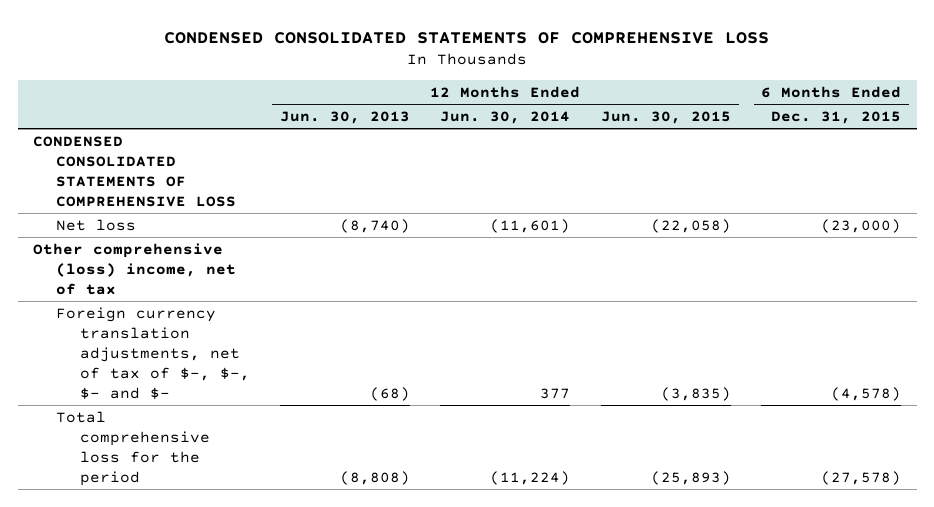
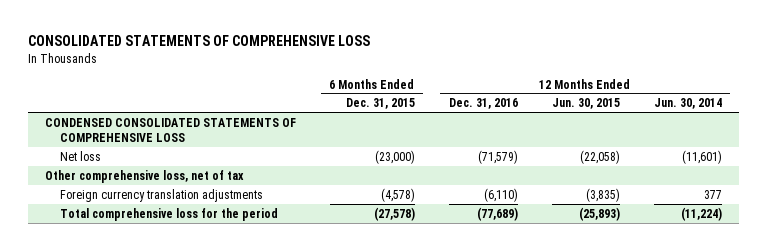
[164,31,770,44] CONDENSED CONSOLIDATED STATEMENTS OF COMPREHENSIVE LOSS -> [27,35,370,47] CONSOLIDATED STATEMENTS OF COMPREHENSIVE LOSS
[279,111,410,125] Jun. 30, 2013 -> none
none -> [448,98,518,110] Dec. 31, 2016
[32,242,237,295] Other comprehensive (loss) income, net of tax -> [44,169,244,183] Other comprehensive loss, net of tax
[56,306,250,400] Foreign currency translation adjustments, net of tax of $-, $-, $- and $- -> [60,188,264,202] Foreign currency translation adjustments

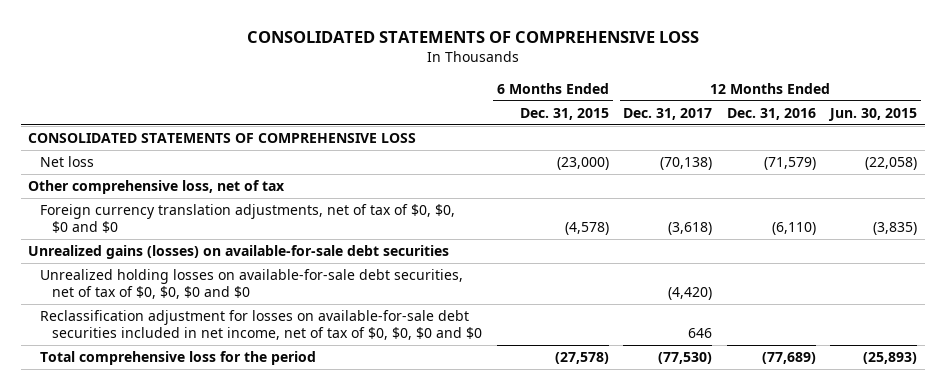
[653,98,722,110] Jun. 30, 2014 -> none
none -> [623,107,713,120] Dec. 31, 2017
[44,117,296,142] CONDENSED CONSOLIDATED STATEMENTS OF COMPREHENSIVE LOSS -> [28,133,417,144] CONSOLIDATED STATEMENTS OF COMPREHENSIVE LOSS
[60,188,264,202] Foreign currency translation adjustments -> [40,204,456,233] Foreign currency translation adjustments, net of tax of $0, $0, $0 and $0
none -> [28,245,450,260] Unrealized gains (losses) on available-for-sale debt securities
none -> [40,269,464,299] Unrealized holding losses on available-for-sale debt securities, net of tax of $0, $0, $0 and $0
none -> [40,310,483,340] Reclassification adjustment for losses on available-for-sale debt securities included in net income, net of tax of $0, $0, $0 and $0

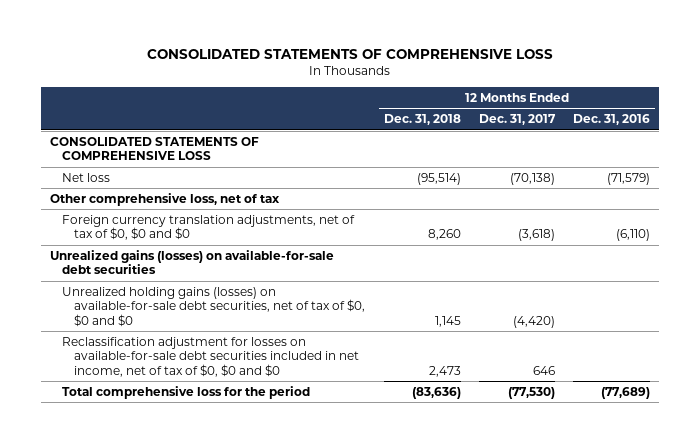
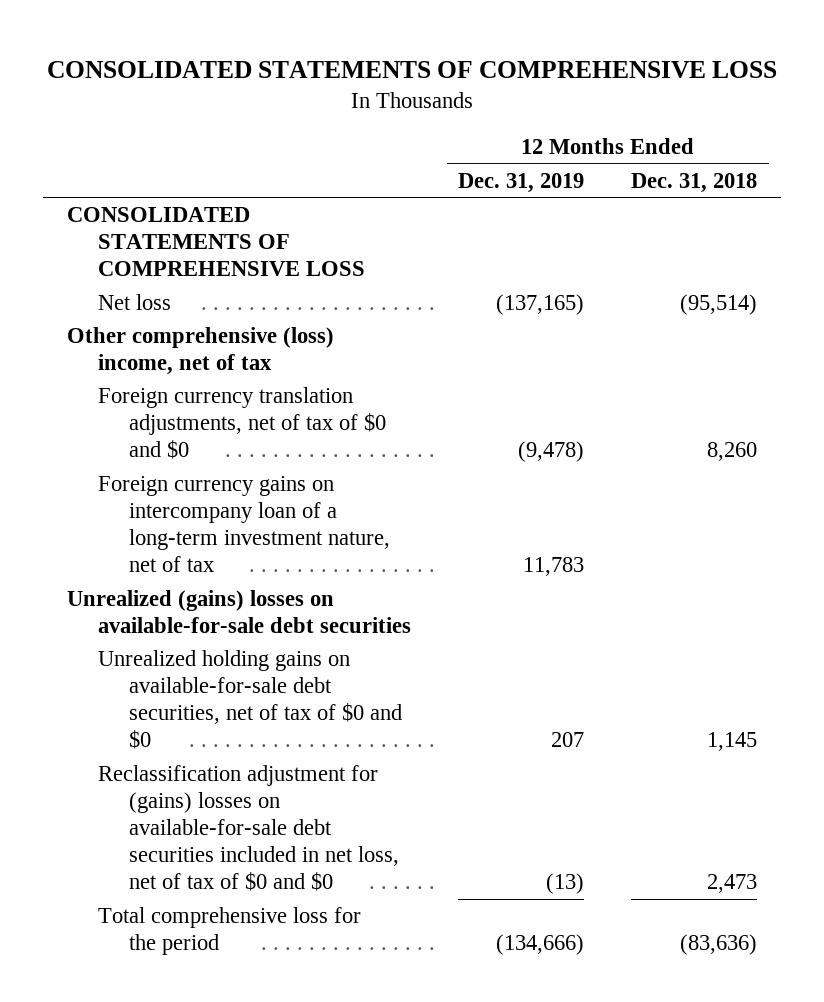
[478,114,556,126] Dec. 31, 2017 -> none
[573,114,651,126] Dec. 31, 2016 -> none
none -> [458,172,585,193] Dec. 31, 2019
[49,192,280,206] Other comprehensive loss, net of tax -> [66,326,334,376] Other comprehensive (loss) income, net of tax
[62,214,356,241] Foreign currency translation adjustments, net of tax of $0, $0 and $0 -> [98,386,387,460] Foreign currency translation adjustments, net of tax of $0 and $0
none -> [98,475,391,573] Foreign currency gains on intercompany loan of a long-term investment nature, net of tax
[49,249,334,275] Unrealized gains (losses) on available-for-sale debt securities -> [66,589,412,634] Unrealized (gains) losses on available-for-sale debt securities
[62,286,366,327] Unrealized holding gains (losses) on available-for-sale debt securities, net of tax of $0, $0 and $0 -> [98,649,403,750] Unrealized holding gains on available-for-sale debt securities, net of tax of $0 and $0
[62,336,360,377] Reclassification adjustment for losses on available-for-sale debt securities included in net income, net of tax of $0, $0 and $0 -> [98,764,400,892] Reclassification adjustment for (gains) losses on available-for-sale debt securities included in net loss, net of tax of $0 and $0

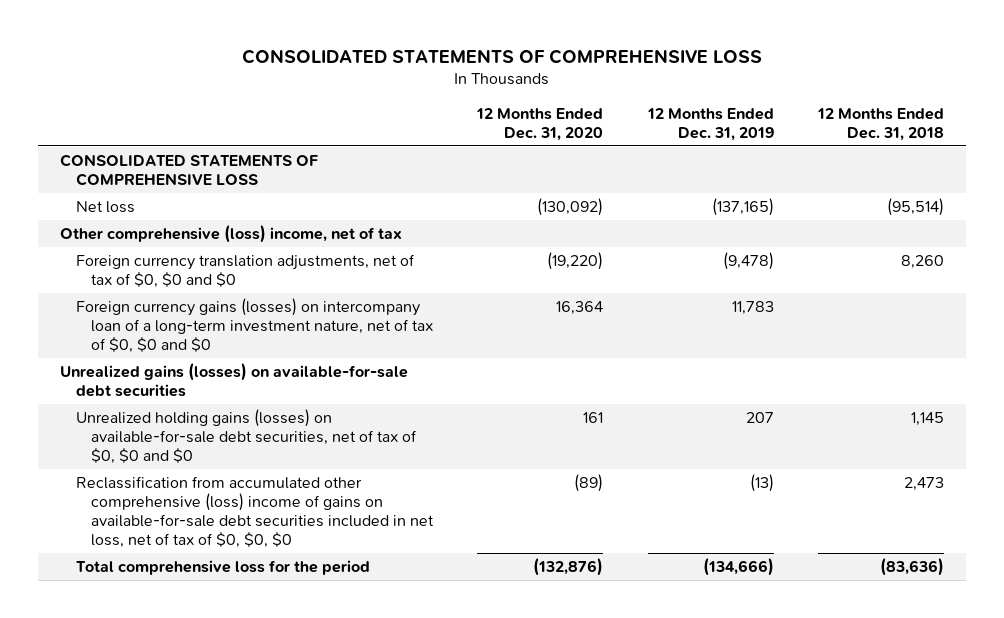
none -> [476,107,604,142] 12 Months Ended Dec. 31, 2020
[98,386,387,460] Foreign currency translation adjustments, net of tax of $0 and $0 -> [75,253,415,288] Foreign currency translation adjustments, net of tax of $0, $0 and $0
[98,475,391,573] Foreign currency gains on intercompany loan of a long-term investment nature, net of tax -> [75,297,434,353] Foreign currency gains (losses) on intercompany loan of a long-term investment nature, net of tax of $0, $0 and $0
[66,589,412,634] Unrealized (gains) losses on available-for-sale debt securities -> [60,362,409,397] Unrealized gains (losses) on available-for-sale debt securities
[98,649,403,750] Unrealized holding gains on available-for-sale debt securities, net of tax of $0 and $0 -> [75,408,418,464] Unrealized holding gains (losses) on available-for-sale debt securities, net of tax of $0, $0 and $0
[98,764,400,892] Reclassification adjustment for (gains) losses on available-for-sale debt securities included in net loss, net of tax of $0 and $0 -> [75,475,435,549] Reclassification from accumulated other comprehensive (loss) income of gains on available-for-sale debt securities included in net loss, net of tax of $0, $0, $0

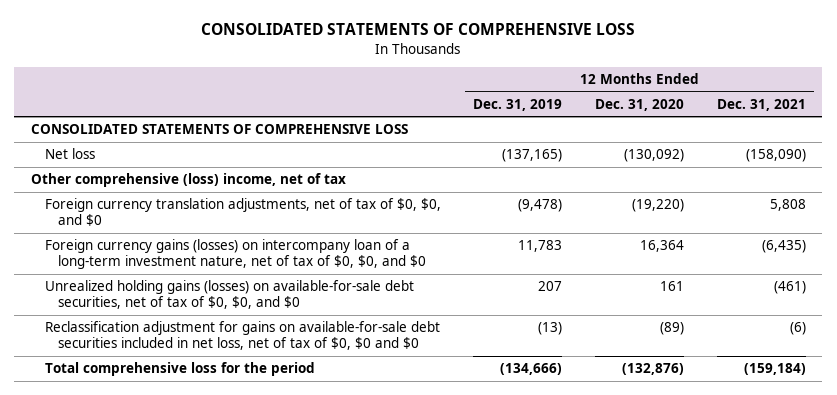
[817,107,945,142] 12 Months Ended Dec. 31, 2018 -> none
none -> [717,98,807,111] Dec. 31, 2021
[60,362,409,397] Unrealized gains (losses) on available-for-sale debt securities -> none
[75,253,415,288] Foreign currency translation adjustments, net of tax of $0, $0 and $0 -> [44,198,441,227] Foreign currency translation adjustments, net of tax of $0, $0, and $0
[75,297,434,353] Foreign currency gains (losses) on intercompany loan of a long-term investment nature, net of tax of $0, $0 and $0 -> [44,239,427,270] Foreign currency gains (losses) on intercompany loan of a long-term investment nature, net of tax of $0, $0, and $0
[75,408,418,464] Unrealized holding gains (losses) on available-for-sale debt securities, net of tax of $0, $0 and $0 -> [44,280,414,310] Unrealized holding gains (losses) on available-for-sale debt securities, net of tax of $0, $0, and $0
[75,475,435,549] Reclassification from accumulated other comprehensive (loss) income of gains on available-for-sale debt securities included in net loss, net of tax of $0, $0, $0 -> [44,321,440,351] Reclassification adjustment for gains on available-for-sale debt securities included in net loss, net of tax of $0, $0 and $0

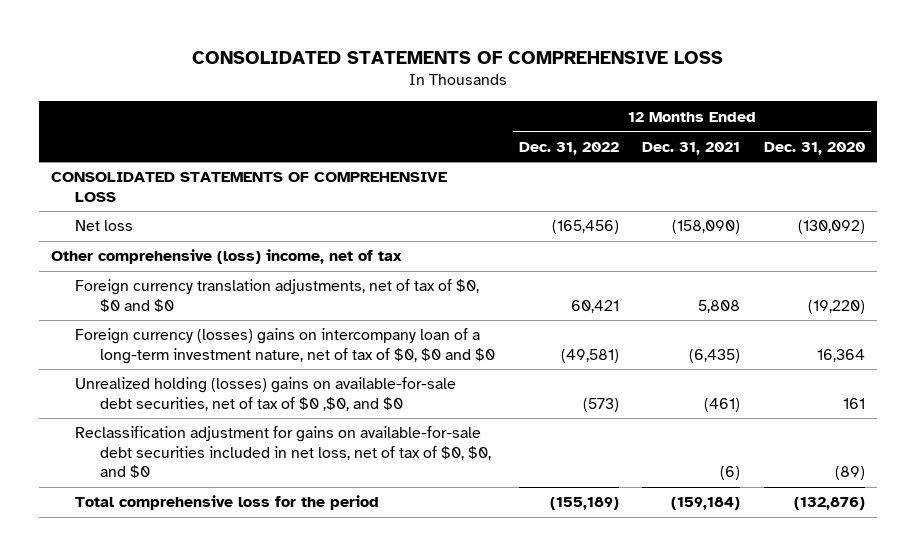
[473,98,563,111] Dec. 31, 2019 -> none
none -> [518,141,619,155] Dec. 31, 2022
[44,198,441,227] Foreign currency translation adjustments, net of tax of $0, $0, and $0 -> [75,279,480,312] Foreign currency translation adjustments, net of tax of $0, $0 and $0
[44,239,427,270] Foreign currency gains (losses) on intercompany loan of a long-term investment nature, net of tax of $0, $0, and $0 -> [75,328,496,364] Foreign currency (losses) gains on intercompany loan of a long-term investment nature, net of tax of $0, $0 and $0
[44,280,414,310] Unrealized holding gains (losses) on available-for-sale debt securities, net of tax of $0, $0, and $0 -> [75,377,457,411] Unrealized holding (losses) gains on available-for-sale debt securities, net of tax of $0 ,$0, and $0
[44,321,440,351] Reclassification adjustment for gains on available-for-sale debt securities included in net loss, net of tax of $0, $0 and $0 -> [75,426,492,479] Reclassification adjustment for gains on available-for-sale debt securities included in net loss, net of tax of $0, $0, and $0

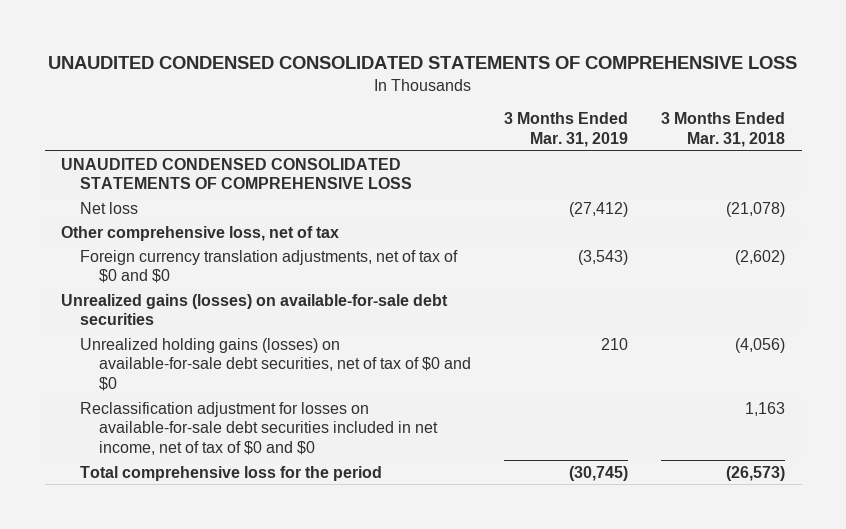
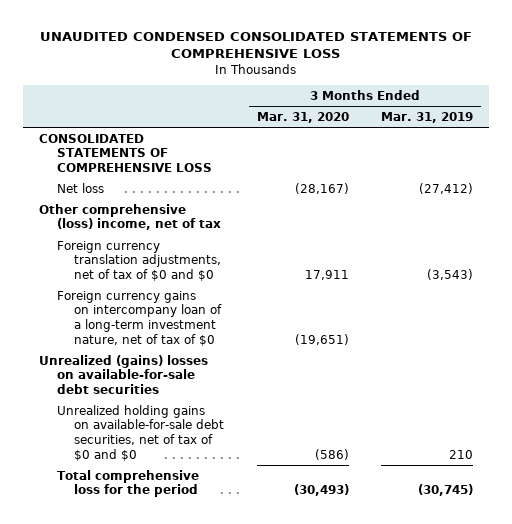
[661,112,786,148] 3 Months Ended Mar. 31, 2018 -> none
none -> [256,112,349,124] Mar. 31, 2020
[61,157,413,190] UNAUDITED CONDENSED CONSOLIDATED STATEMENTS OF COMPREHENSIVE LOSS -> [39,133,212,172] CONSOLIDATED STATEMENTS OF COMPREHENSIVE LOSS
[61,225,340,241] Other comprehensive loss, net of tax -> [39,203,221,231] Other comprehensive (loss) income, net of tax
[80,401,439,456] Reclassification adjustment for losses on available-for-sale debt securities included in net income, net of tax of $0 and $0 -> none
none -> [56,290,223,346] Foreign currency gains on intercompany loan of a long-term investment nature, net of tax of $0
[61,293,449,326] Unrealized gains (losses) on available-for-sale debt securities -> [39,354,209,394] Unrealized (gains) losses on available-for-sale debt securities
[80,337,472,392] Unrealized holding gains (losses) on available-for-sale debt securities, net of tax of $0 and $0 -> [56,404,225,461] Unrealized holding gains on available-for-sale debt securities, net of tax of $0 and $0

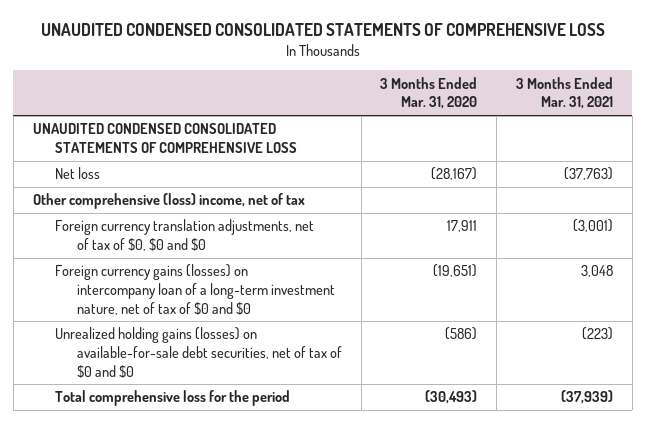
[380,112,473,124] Mar. 31, 2019 -> none
none -> [515,76,613,110] 3 Months Ended Mar. 31, 2021
[39,133,212,172] CONSOLIDATED STATEMENTS OF COMPREHENSIVE LOSS -> [32,123,297,153] UNAUDITED CONDENSED CONSOLIDATED STATEMENTS OF COMPREHENSIVE LOSS
[39,354,209,394] Unrealized (gains) losses on available-for-sale debt securities -> none
[56,240,222,281] Foreign currency translation adjustments, net of tax of $0 and $0 -> [54,219,314,251] Foreign currency translation adjustments, net of tax of $0, $0 and $0
[56,290,223,346] Foreign currency gains on intercompany loan of a long-term investment nature, net of tax of $0 -> [54,264,335,315] Foreign currency gains (losses) on intercompany loan of a long-term investment nature, net of tax of $0 and $0
[56,404,225,461] Unrealized holding gains on available-for-sale debt securities, net of tax of $0 and $0 -> [54,327,342,378] Unrealized holding gains (losses) on available-for-sale debt securities, net of tax of $0 and $0

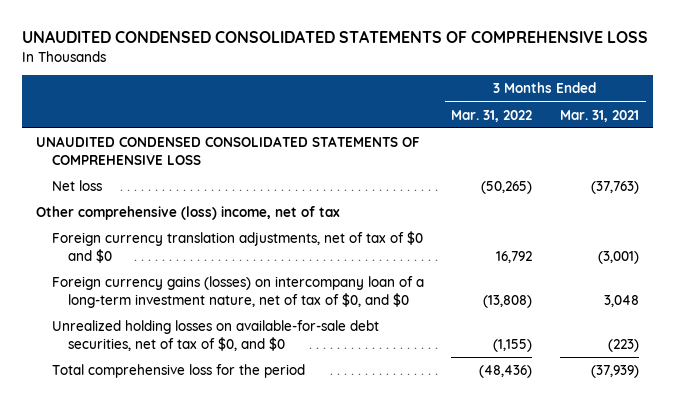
[380,76,478,110] 3 Months Ended Mar. 31, 2020 -> none
none -> [451,109,533,122] Mar. 31, 2022
[54,219,314,251] Foreign currency translation adjustments, net of tax of $0, $0 and $0 -> [51,231,423,263] Foreign currency translation adjustments, net of tax of $0 and $0
[54,264,335,315] Foreign currency gains (losses) on intercompany loan of a long-term investment nature, net of tax of $0 and $0 -> [51,276,424,308] Foreign currency gains (losses) on intercompany loan of a long-term investment nature, net of tax of $0, and $0
[54,327,342,378] Unrealized holding gains (losses) on available-for-sale debt securities, net of tax of $0 and $0 -> [51,320,379,351] Unrealized holding losses on available-for-sale debt securities, net of tax of $0, and $0

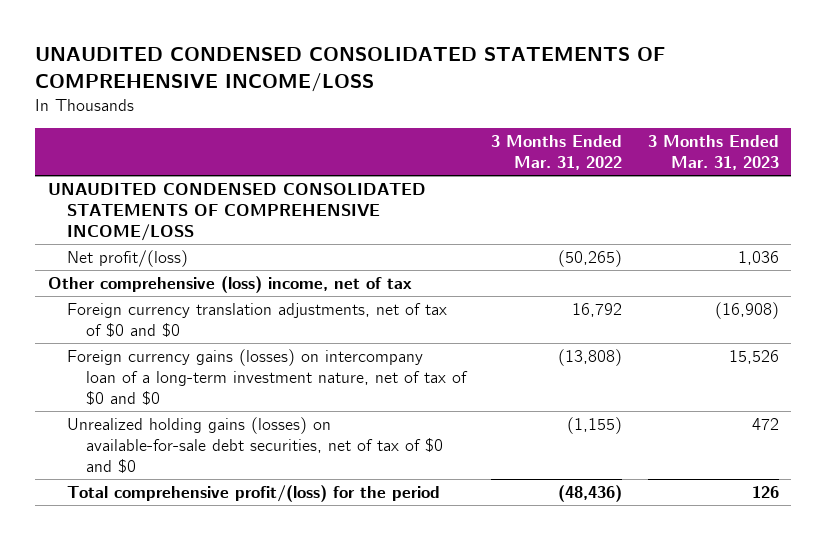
[21,30,648,44] UNAUDITED CONDENSED CONSOLIDATED STATEMENTS OF COMPREHENSIVE LOSS -> [34,47,665,93] UNAUDITED CONDENSED CONSOLIDATED STATEMENTS OF COMPREHENSIVE INCOME/LOSS
[560,109,640,122] Mar. 31, 2021 -> none
none -> [647,135,779,171] 3 Months Ended Mar. 31, 2023
[35,136,420,165] UNAUDITED CONDENSED CONSOLIDATED STATEMENTS OF COMPREHENSIVE LOSS -> [47,182,426,242] UNAUDITED CONDENSED CONSOLIDATED STATEMENTS OF COMPREHENSIVE INCOME/LOSS
[51,180,102,192] Net loss -> [66,249,188,267] Net profit/(loss)
[51,276,424,308] Foreign currency gains (losses) on intercompany loan of a long-term investment nature, net of tax of $0, and $0 -> [66,348,469,406] Foreign currency gains (losses) on intercompany loan of a long-term investment nature, net of tax of $0 and $0
[51,320,379,351] Unrealized holding losses on available-for-sale debt securities, net of tax of $0, and $0 -> [66,416,444,474] Unrealized holding gains (losses) on available-for-sale debt securities, net of tax of $0 and $0
[51,364,305,379] Total comprehensive loss for the period -> [66,484,440,502] Total comprehensive profit/(loss) for the period

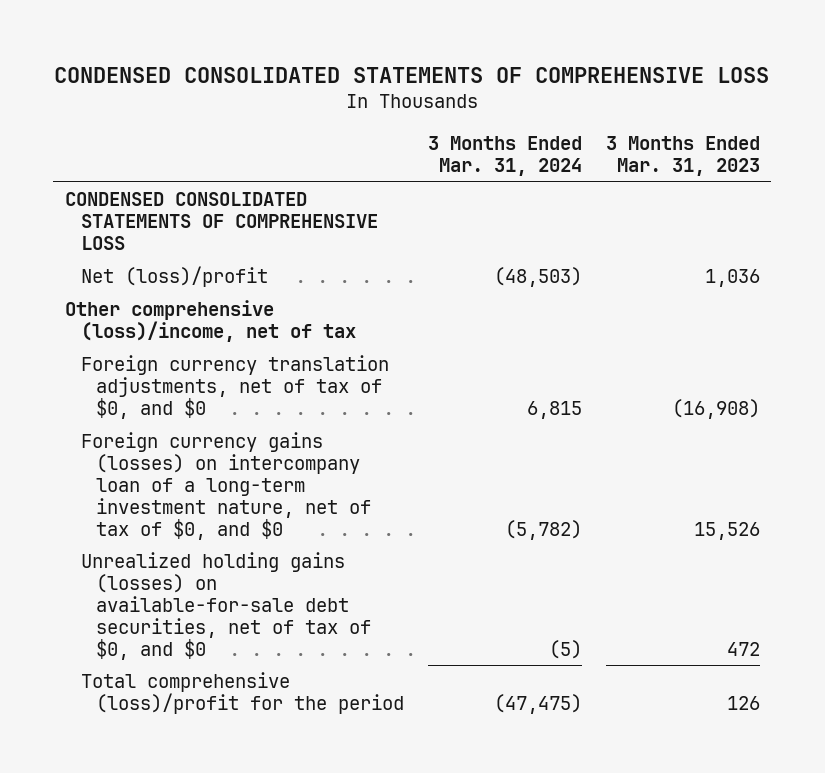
[34,47,665,93] UNAUDITED CONDENSED CONSOLIDATED STATEMENTS OF COMPREHENSIVE INCOME/LOSS -> [54,66,770,83] CONDENSED CONSOLIDATED STATEMENTS OF COMPREHENSIVE LOSS
[491,135,623,171] 3 Months Ended Mar. 31, 2022 -> none
none -> [427,136,582,177] 3 Months Ended Mar. 31, 2024
[47,182,426,242] UNAUDITED CONDENSED CONSOLIDATED STATEMENTS OF COMPREHENSIVE INCOME/LOSS -> [65,192,378,251] CONDENSED CONSOLIDATED STATEMENTS OF COMPREHENSIVE LOSS
[66,249,188,267] Net profit/(loss) -> [80,266,268,288] Net (loss)/profit
[47,275,412,293] Other comprehensive (loss) income, net of tax -> [65,300,356,343] Other comprehensive (loss)/income, net of tax
[66,302,447,338] Foreign currency translation adjustments, net of tax of $0 and $0 -> [80,355,389,420] Foreign currency translation adjustments, net of tax of $0, and $0
[66,348,469,406] Foreign currency gains (losses) on intercompany loan of a long-term investment nature, net of tax of $0 and $0 -> [80,432,372,540] Foreign currency gains (losses) on intercompany loan of a long-term investment nature, net of tax of $0, and $0
[66,416,444,474] Unrealized holding gains (losses) on available-for-sale debt securities, net of tax of $0 and $0 -> [80,552,372,660] Unrealized holding gains (losses) on available-for-sale debt securities, net of tax of $0, and $0
[66,484,440,502] Total comprehensive profit/(loss) for the period -> [80,672,405,715] Total comprehensive (loss)/profit for the period

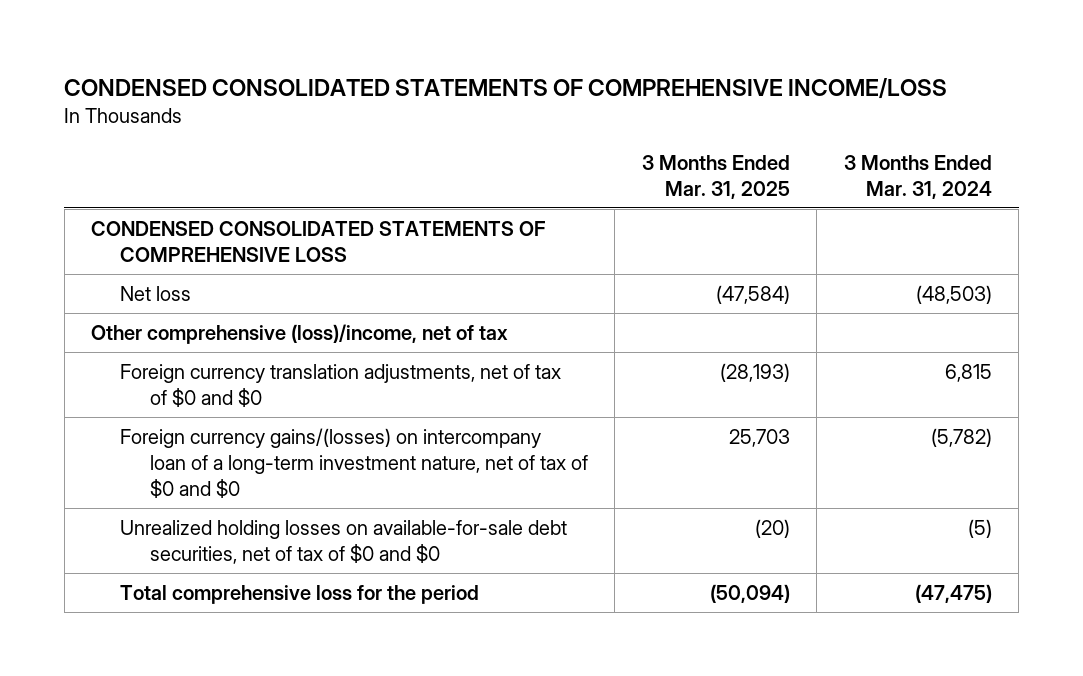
[54,66,770,83] CONDENSED CONSOLIDATED STATEMENTS OF COMPREHENSIVE LOSS -> [64,77,948,99] CONDENSED CONSOLIDATED STATEMENTS OF COMPREHENSIVE INCOME/LOSS
[605,136,760,177] 3 Months Ended Mar. 31, 2023 -> none
none -> [641,154,790,199] 3 Months Ended Mar. 31, 2025
[80,266,268,288] Net (loss)/profit -> [120,285,192,301] Net loss
[80,355,389,420] Foreign currency translation adjustments, net of tax of $0, and $0 -> [120,363,562,407] Foreign currency translation adjustments, net of tax of $0 and $0
[80,432,372,540] Foreign currency gains (losses) on intercompany loan of a long-term investment nature, net of tax of $0, and $0 -> [120,427,588,498] Foreign currency gains/(losses) on intercompany loan of a long-term investment nature, net of tax of $0 and $0
[80,552,372,660] Unrealized holding gains (losses) on available-for-sale debt securities, net of tax of $0, and $0 -> [120,519,568,564] Unrealized holding losses on available-for-sale debt securities, net of tax of $0 and $0
[80,672,405,715] Total comprehensive (loss)/profit for the period -> [120,584,480,604] Total comprehensive loss for the period

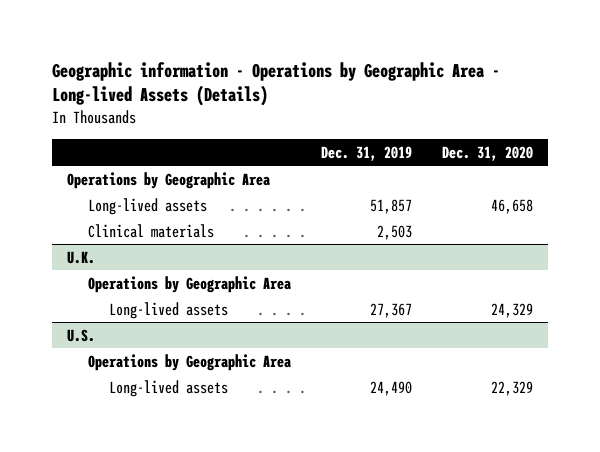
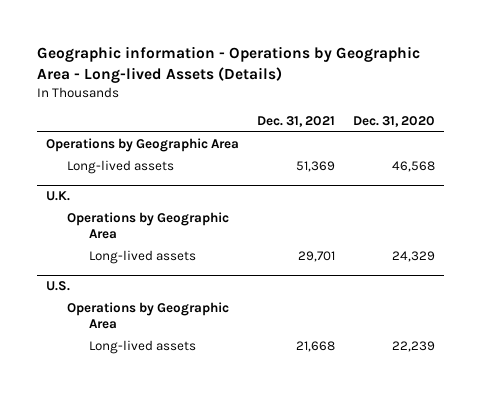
[321,145,413,161] Dec. 31, 2019 -> none
none -> [256,116,335,128] Dec. 31, 2021
[88,223,215,238] Clinical materials -> none
[490,198,533,214] 46,658 -> [391,161,435,173] 46,568
[490,380,533,396] 22,329 -> [391,341,435,353] 22,239

